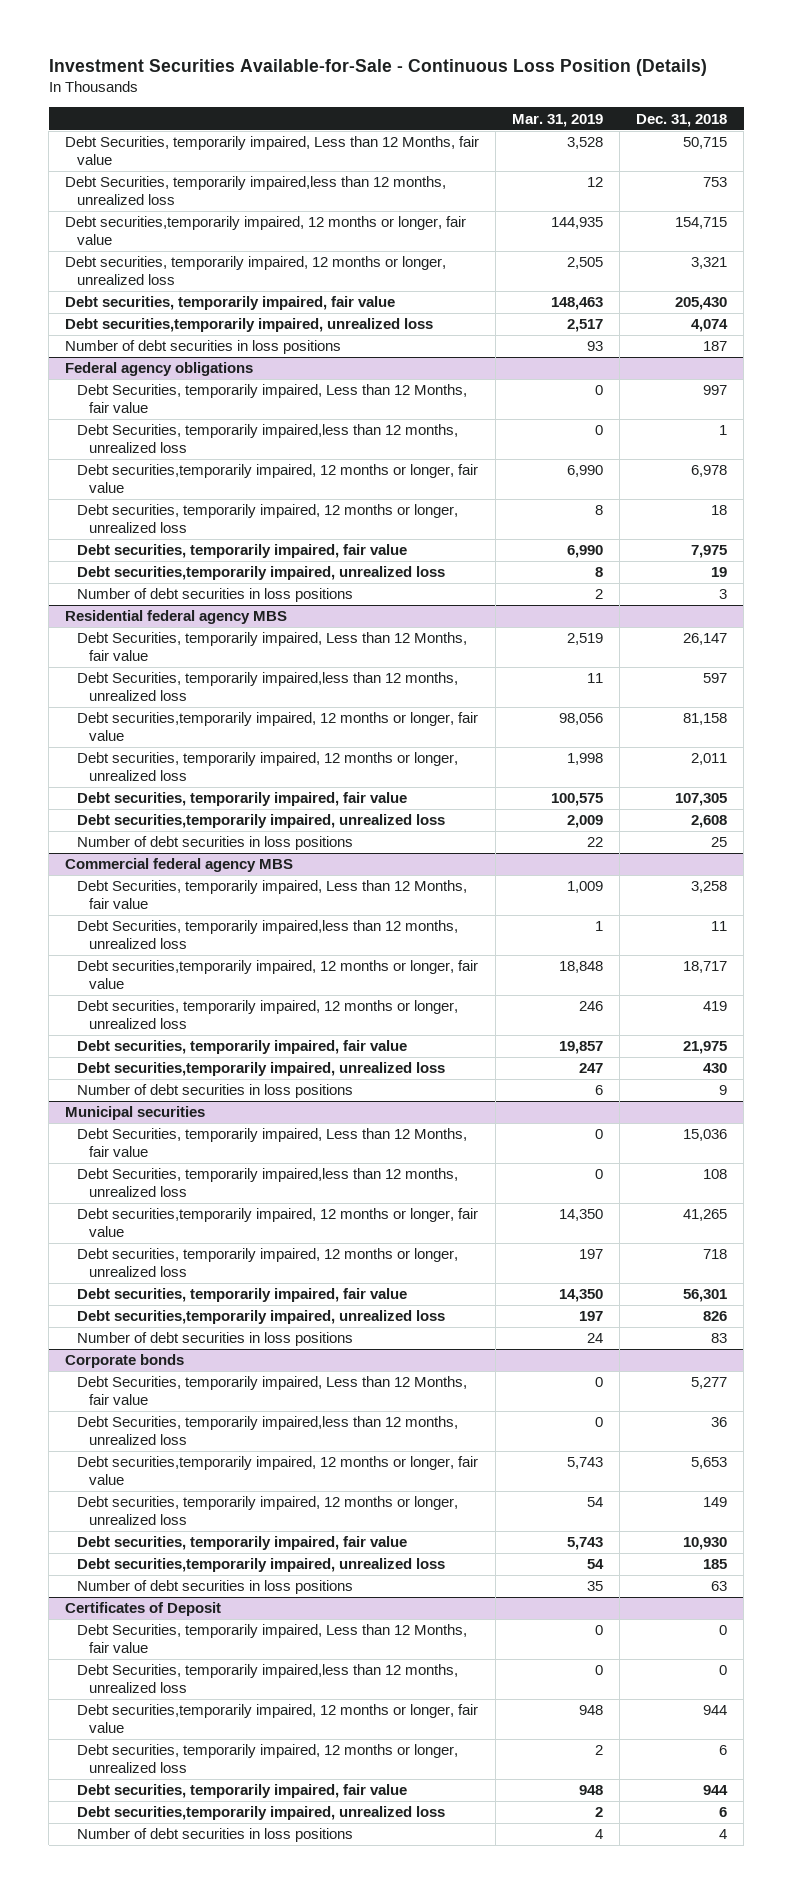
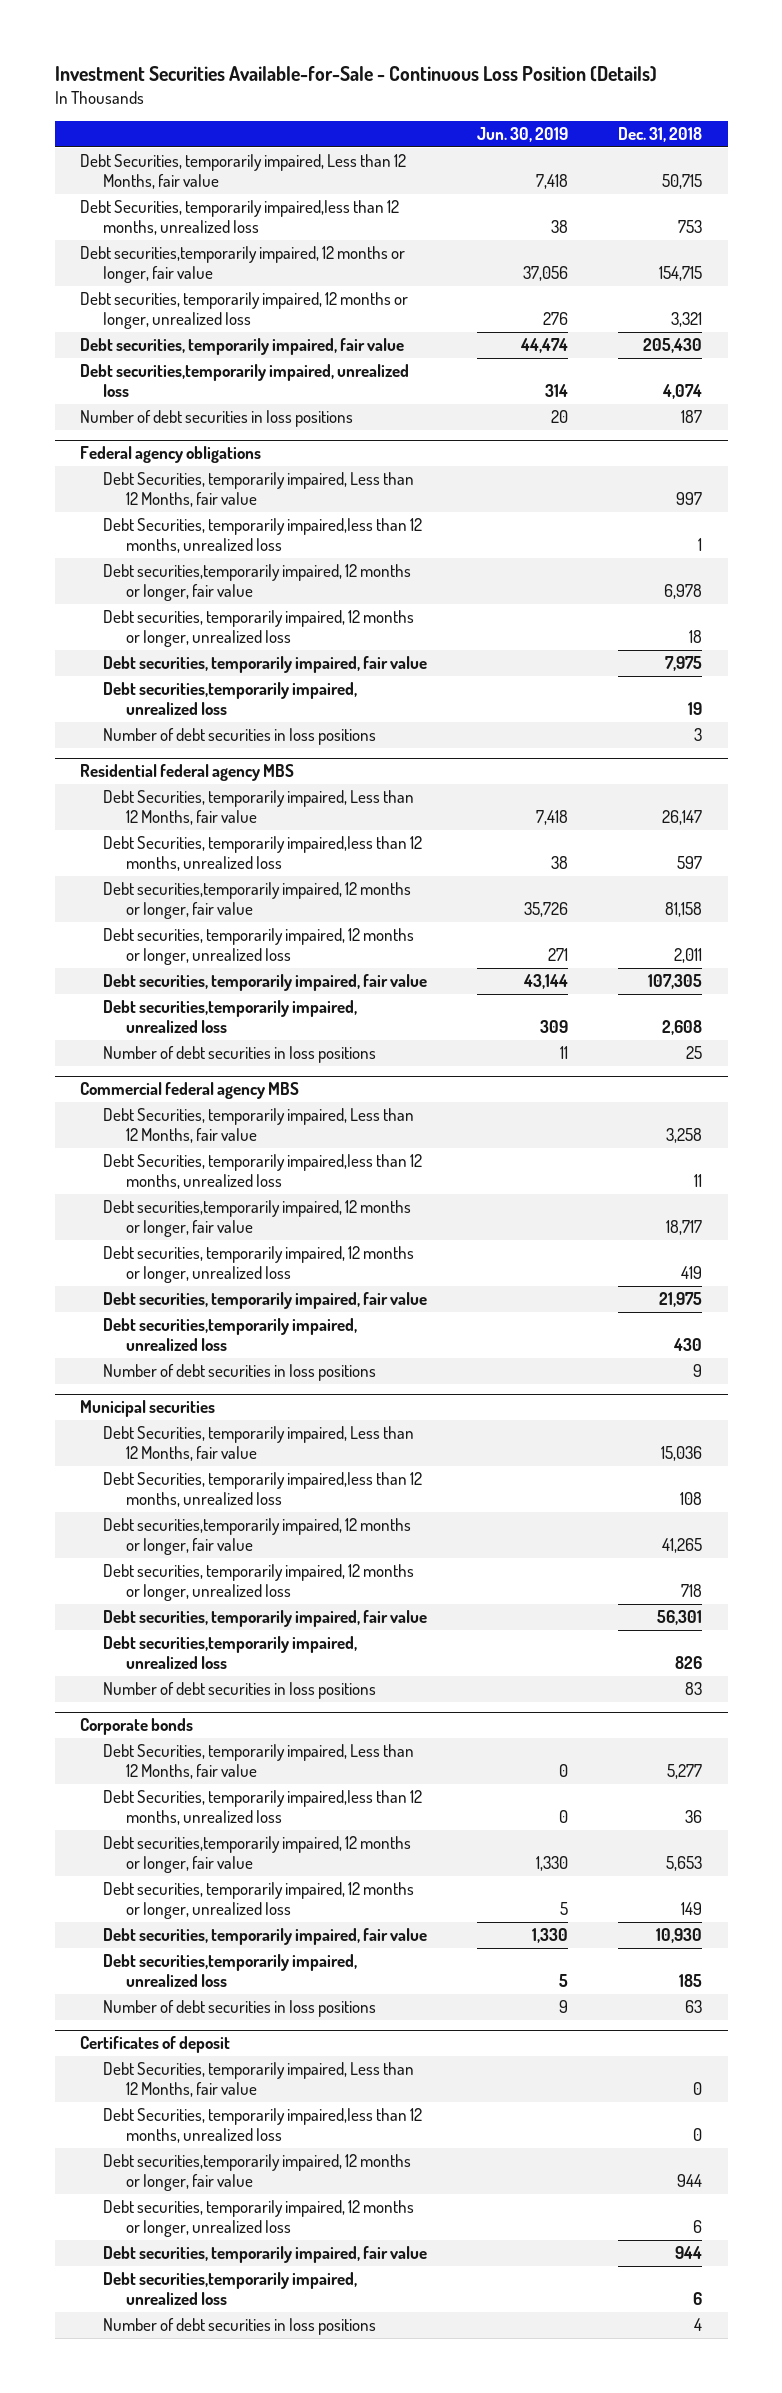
[512,113,604,127] Mar. 31, 2019 -> none
none -> [477,127,569,143] Jun. 30, 2019
[65,1602,222,1617] Certificates of Deposit -> [79,2036,230,2054] Certificates of deposit

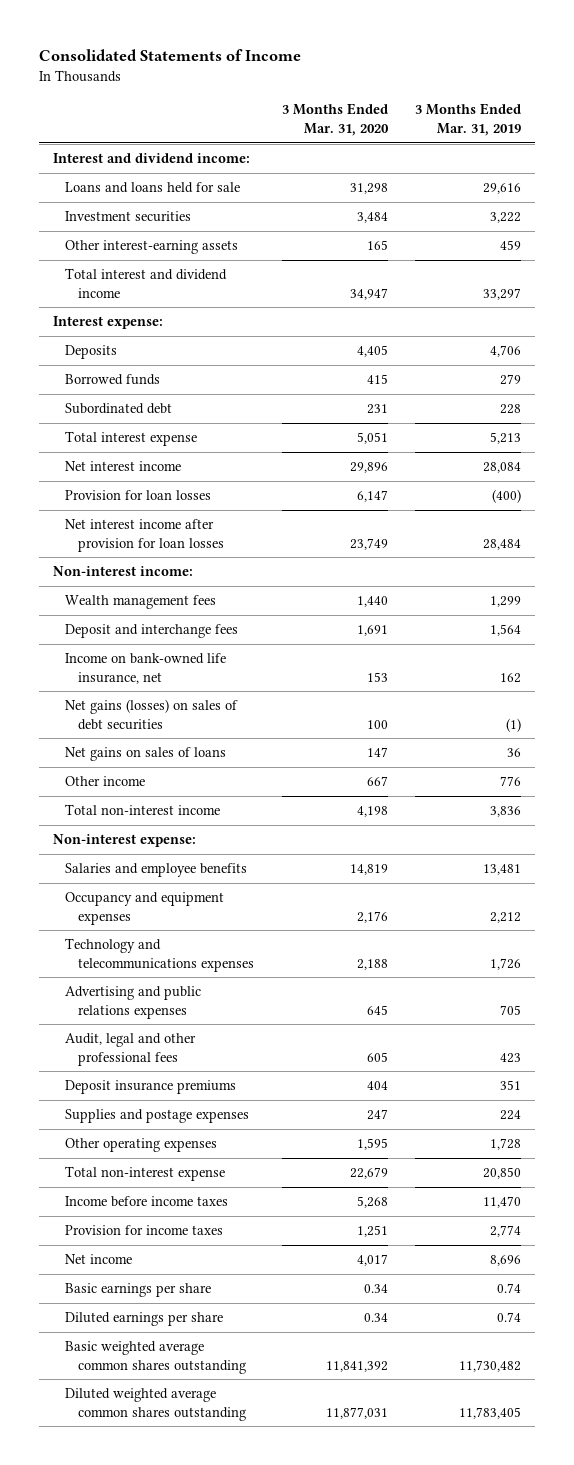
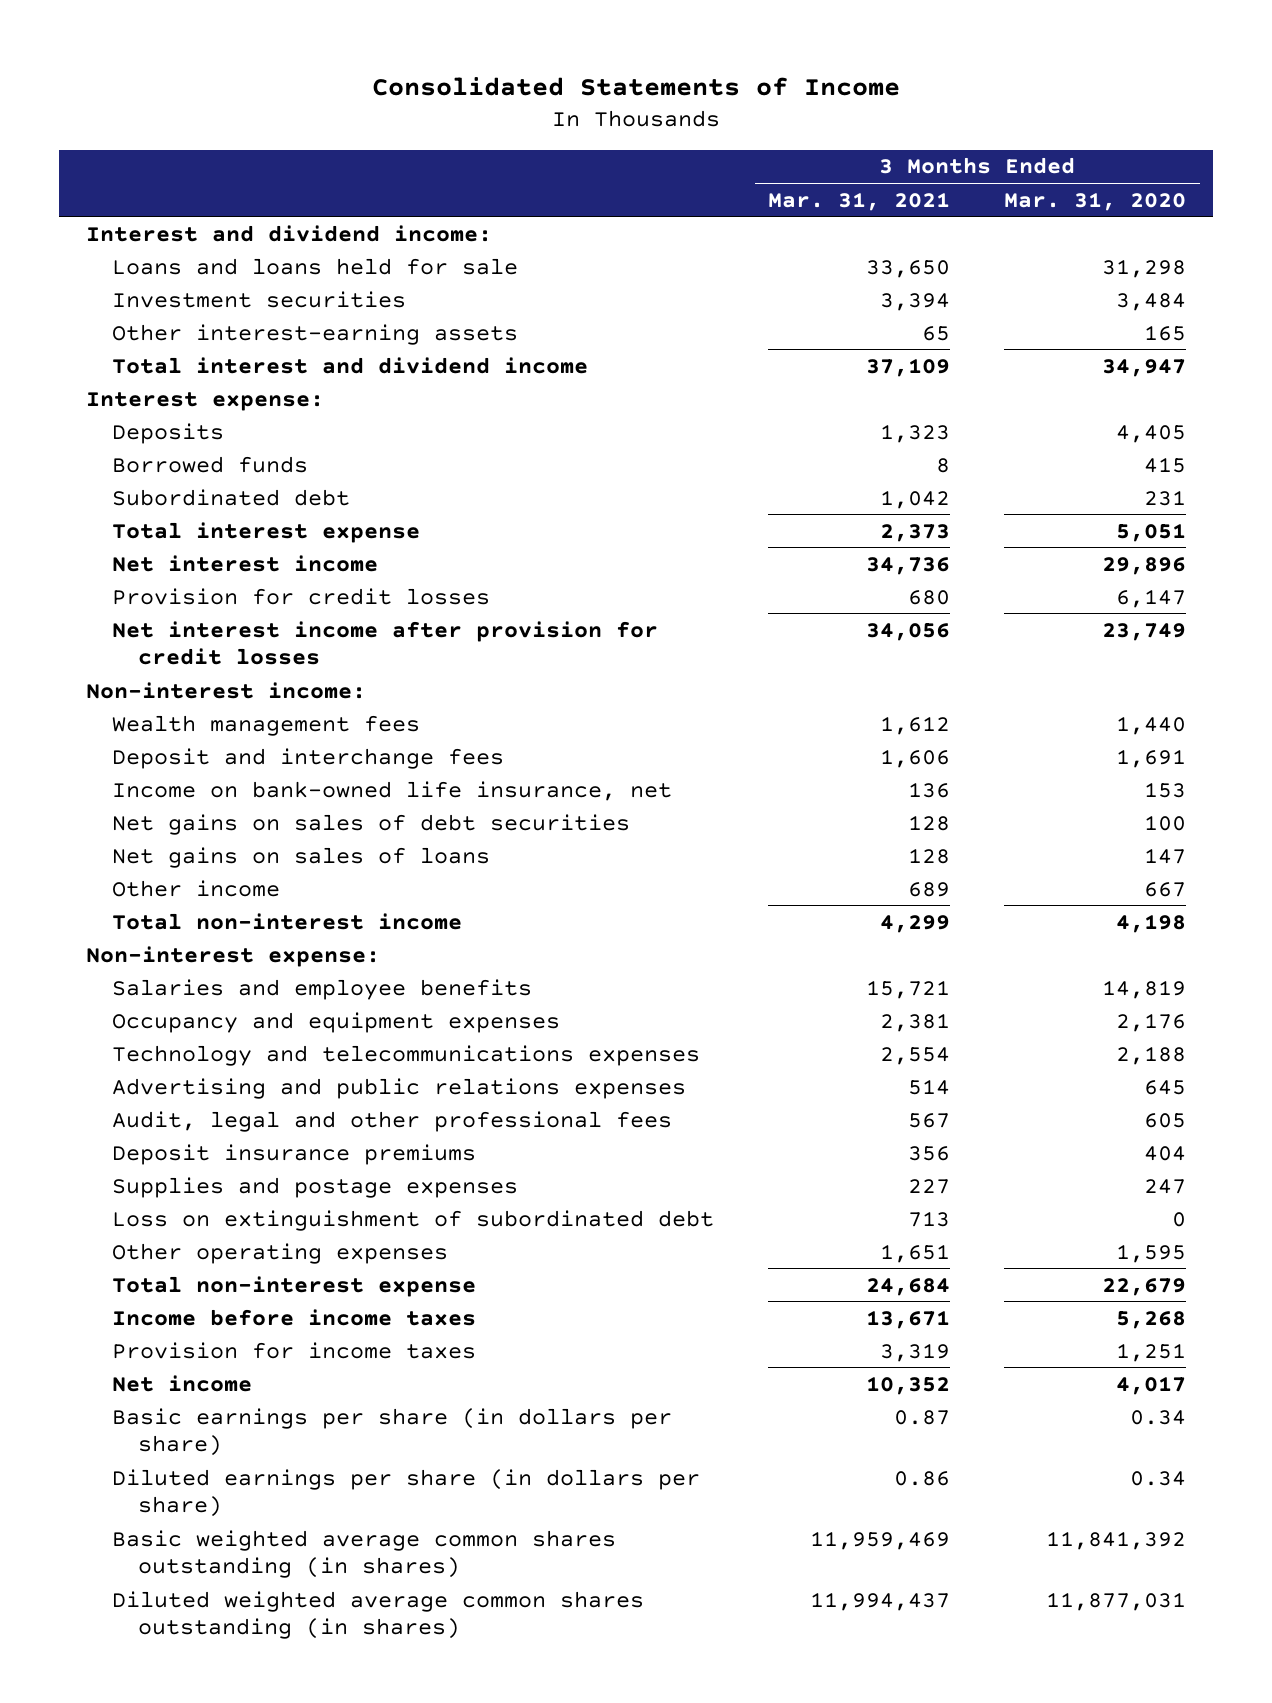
[415,103,522,136] 3 Months Ended Mar. 31, 2019 -> none
none -> [768,191,951,211] Mar. 31, 2021
[65,490,212,501] Provision for loan losses -> [112,587,491,605] Provision for credit losses
[65,519,225,552] Net interest income after provision for loan losses -> [112,620,659,666] Net interest income after provision for credit losses
[65,699,239,730] Net gains (losses) on sales of debt securities -> [112,813,631,835] Net gains on sales of debt securities
none -> [112,1209,715,1231] Loss on extinguishment of subordinated debt
[65,1283,212,1298] Basic earnings per share -> [112,1407,673,1457] Basic earnings per share (in dollars per share)
[65,1312,224,1327] Diluted earnings per share -> [112,1468,701,1518] Diluted earnings per share (in dollars per share)
[65,1341,247,1374] Basic weighted average common shares outstanding -> [112,1529,617,1579] Basic weighted average common shares outstanding (in shares)
[65,1388,247,1421] Diluted weighted average common shares outstanding -> [112,1590,645,1640] Diluted weighted average common shares outstanding (in shares)

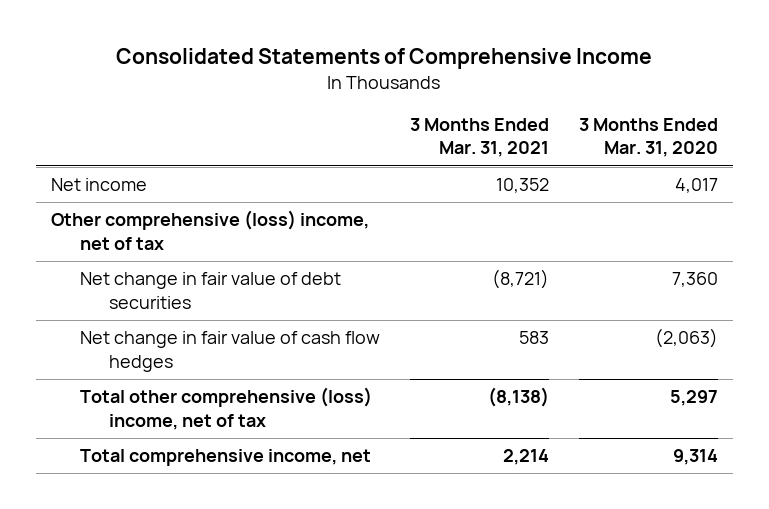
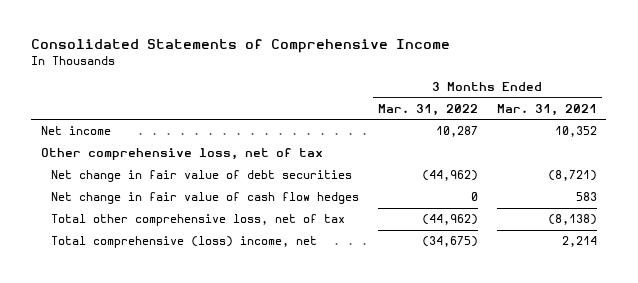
[578,118,718,158] 3 Months Ended Mar. 31, 2020 -> none
none -> [377,103,478,116] Mar. 31, 2022
[50,210,369,250] Other comprehensive (loss) income, net of tax -> [41,148,324,161] Other comprehensive loss, net of tax
[79,387,372,430] Total other comprehensive (loss) income, net of tax -> [50,214,345,227] Total other comprehensive loss, net of tax
[79,449,371,467] Total comprehensive income, net -> [50,236,317,249] Total comprehensive (loss) income, net

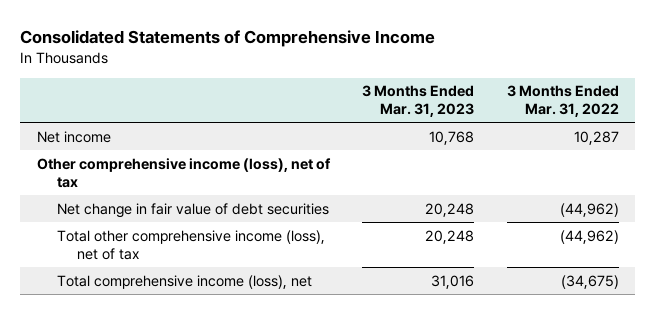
[496,103,597,116] Mar. 31, 2021 -> none
none -> [362,85,475,118] 3 Months Ended Mar. 31, 2023
[41,148,324,161] Other comprehensive loss, net of tax -> [36,157,331,188] Other comprehensive income (loss), net of tax
[50,192,359,205] Net change in fair value of cash flow hedges -> none
[50,214,345,227] Total other comprehensive loss, net of tax -> [56,229,325,260] Total other comprehensive income (loss), net of tax
[50,236,317,249] Total comprehensive (loss) income, net -> [56,274,312,289] Total comprehensive income (loss), net

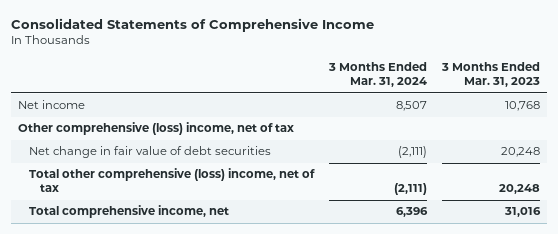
[506,85,619,118] 3 Months Ended Mar. 31, 2022 -> none
none -> [327,62,427,88] 3 Months Ended Mar. 31, 2024
[36,157,331,188] Other comprehensive income (loss), net of tax -> [18,122,295,136] Other comprehensive (loss) income, net of tax
[56,229,325,260] Total other comprehensive income (loss), net of tax -> [29,168,316,193] Total other comprehensive (loss) income, net of tax
[56,274,312,289] Total comprehensive income (loss), net -> [29,205,230,219] Total comprehensive income, net

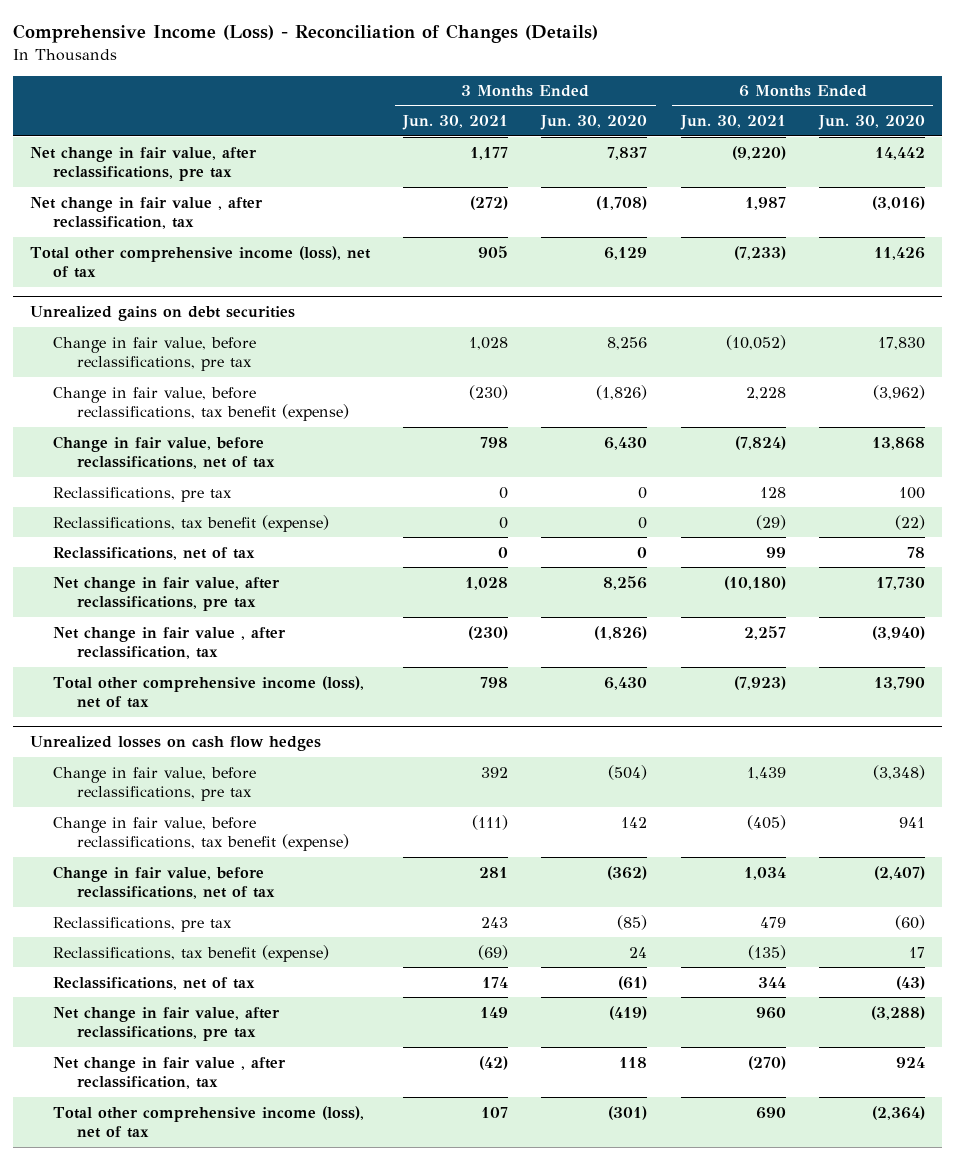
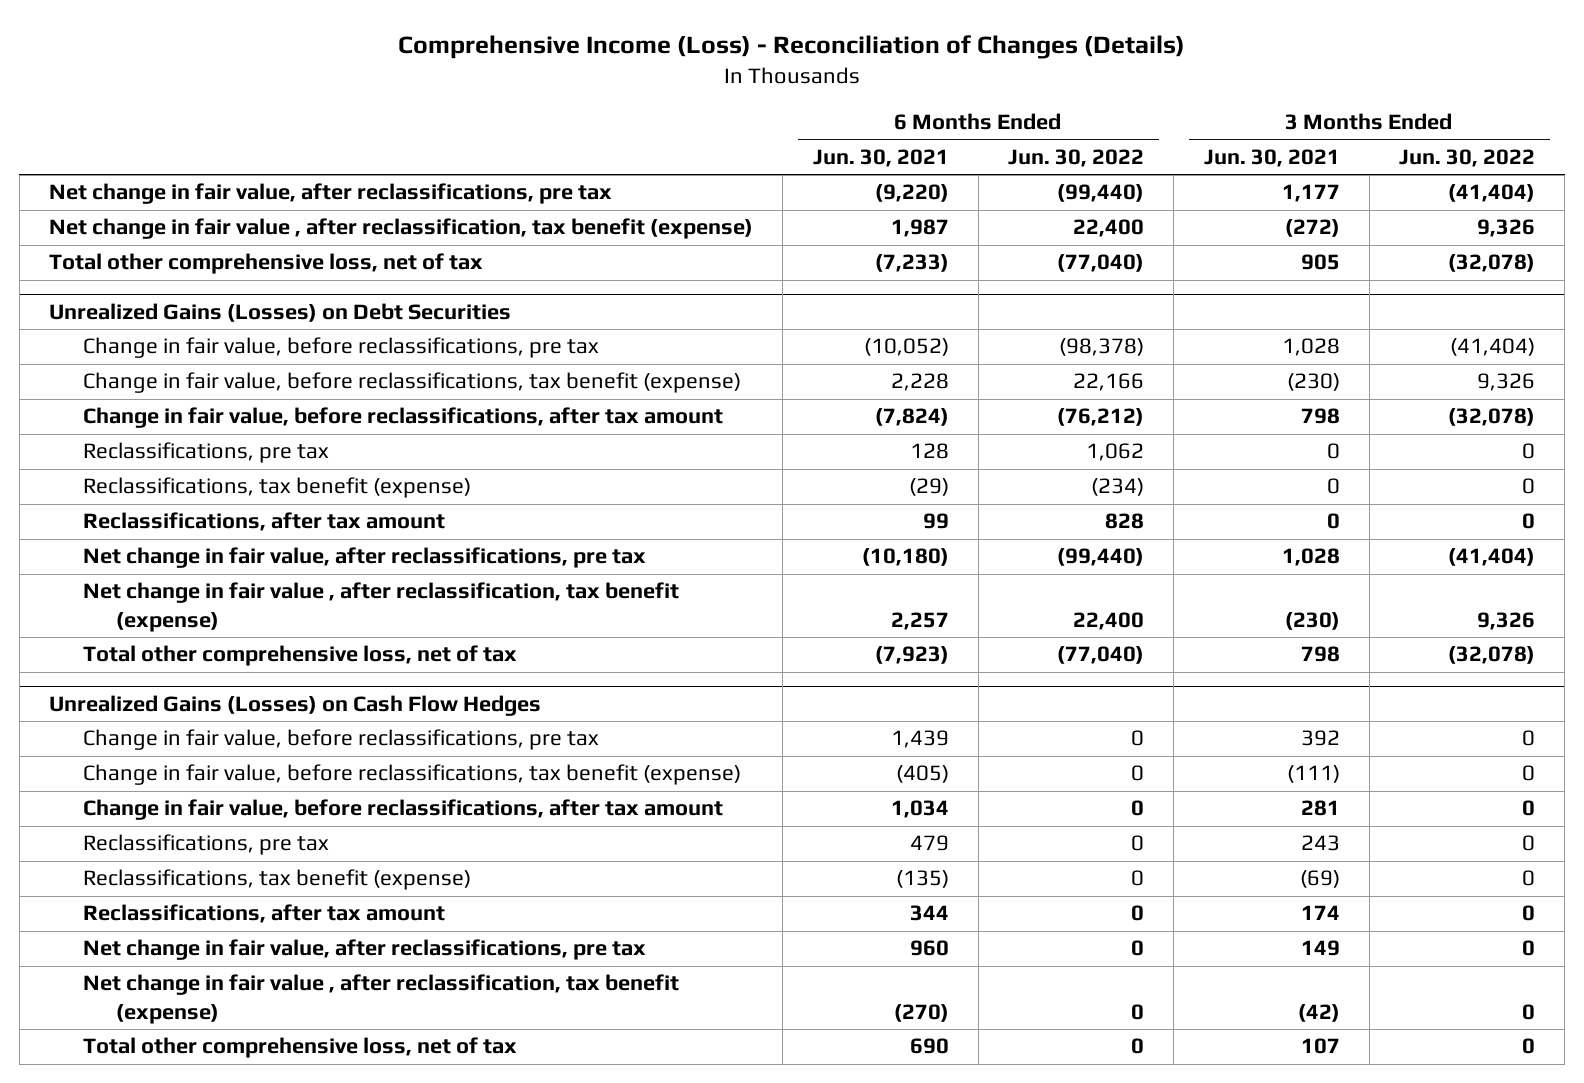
[540,115,648,131] Jun. 30, 2020 -> none
[817,115,925,131] Jun. 30, 2020 -> none
none -> [1008,149,1145,168] Jun. 30, 2022
none -> [1399,149,1536,168] Jun. 30, 2022
[29,196,263,230] Net change in fair value , after reclassification, tax -> [49,218,754,240] Net change in fair value , after reclassification, tax benefit (expense)
[29,245,371,279] Total other comprehensive income (loss), net of tax -> [49,253,484,275] Total other comprehensive loss, net of tax
[29,306,295,322] Unrealized gains on debt securities -> [49,302,512,322] Unrealized Gains (Losses) on Debt Securities
[53,435,275,470] Change in fair value, before reclassifications, net of tax -> [82,407,723,429] Change in fair value, before reclassifications, after tax amount
[53,546,256,560] Reclassifications, net of tax -> [82,512,445,532] Reclassifications, after tax amount
[53,626,287,660] Net change in fair value , after reclassification, tax -> [82,582,679,632] Net change in fair value , after reclassification, tax benefit (expense)
[53,675,365,709] Total other comprehensive income (loss), net of tax -> [82,645,517,667] Total other comprehensive loss, net of tax
[29,736,321,752] Unrealized losses on cash flow hedges -> [49,694,542,716] Unrealized Gains (Losses) on Cash Flow Hedges
[53,865,275,900] Change in fair value, before reclassifications, net of tax -> [82,799,723,821] Change in fair value, before reclassifications, after tax amount
[53,976,256,990] Reclassifications, net of tax -> [82,904,445,924] Reclassifications, after tax amount
[53,1056,287,1090] Net change in fair value , after reclassification, tax -> [82,974,679,1024] Net change in fair value , after reclassification, tax benefit (expense)
[53,1105,365,1139] Total other comprehensive income (loss), net of tax -> [82,1037,517,1059] Total other comprehensive loss, net of tax

